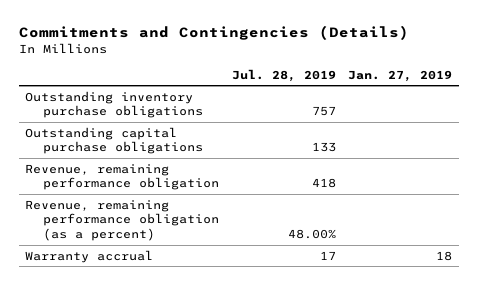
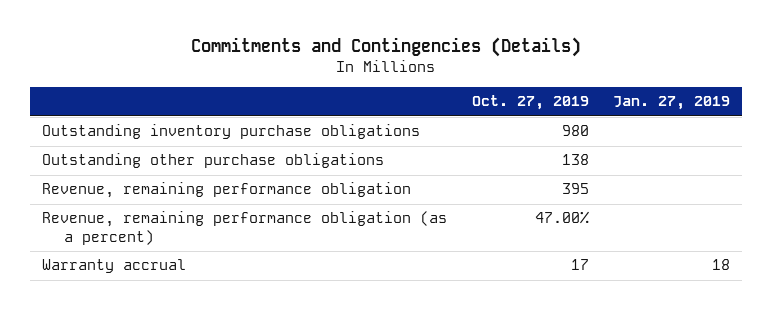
[231,68,336,82] Jul. 28, 2019 -> none
none -> [471,95,589,111] Oct. 27, 2019
[25,126,204,155] Outstanding capital purchase obligations -> [41,153,384,169] Outstanding other purchase obligations

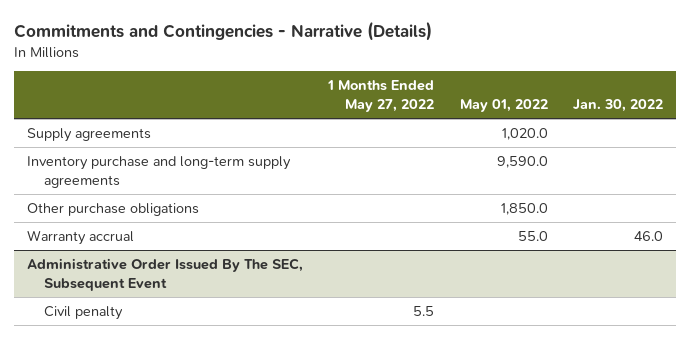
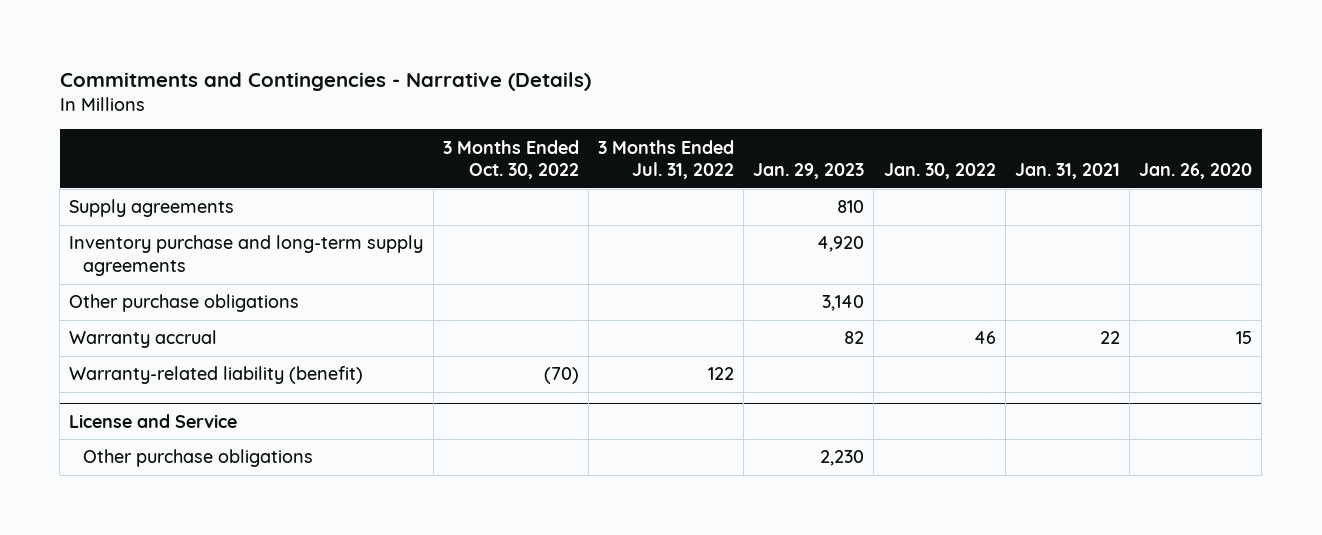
[327,80,435,112] 1 Months Ended May 27, 2022 -> none
[459,98,548,112] May 01, 2022 -> none
none -> [442,139,579,179] 3 Months Ended Oct. 30, 2022
none -> [597,139,734,179] 3 Months Ended Jul. 31, 2022
none -> [753,162,865,179] Jan. 29, 2023
none -> [1014,162,1120,179] Jan. 31, 2021
none -> [1139,162,1253,179] Jan. 26, 2020
[26,258,303,291] Administrative Order Issued By The SEC, Subsequent Event -> none
[43,306,123,321] Civil penalty -> none
[633,231,663,242] 46.0 -> [973,331,996,345] 46
none -> [69,366,364,385] Warranty-related liability (benefit)
none -> [69,413,238,428] License and Service
none -> [82,449,313,468] Other purchase obligations

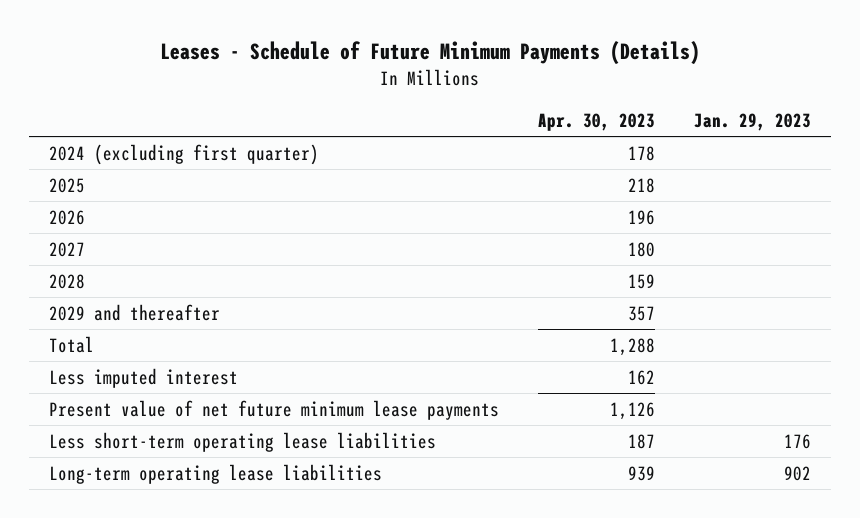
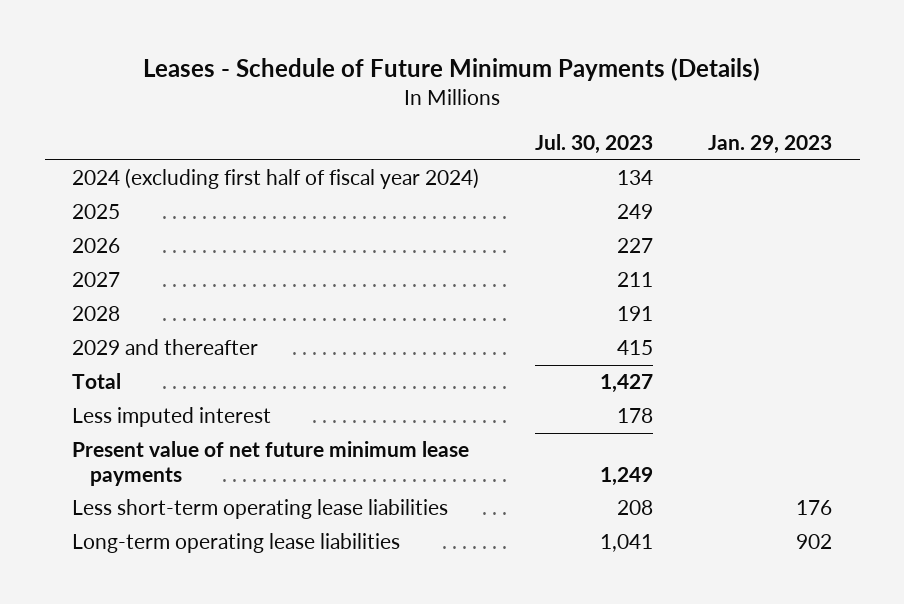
[538,112,656,131] Apr. 30, 2023 -> none
none -> [534,134,653,155] Jul. 30, 2023
[48,143,319,165] 2024 (excluding first quarter) -> [72,168,480,190] 2024 (excluding first half of fiscal year 2024)

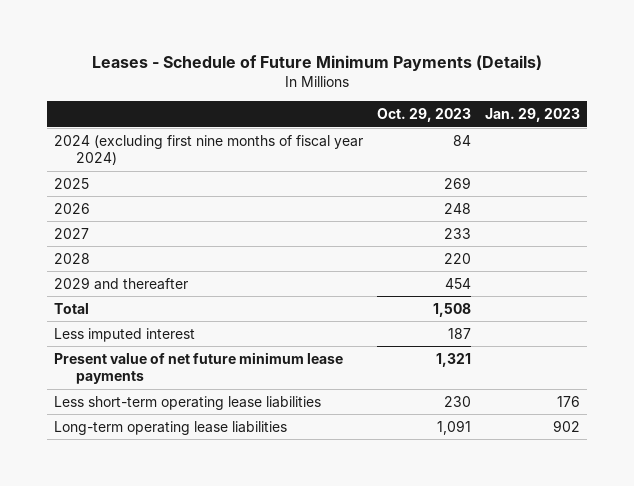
[534,134,653,155] Jul. 30, 2023 -> none
none -> [376,108,471,123] Oct. 29, 2023
[72,168,480,190] 2024 (excluding first half of fiscal year 2024) -> [53,134,363,166] 2024 (excluding first nine months of fiscal year 2024)

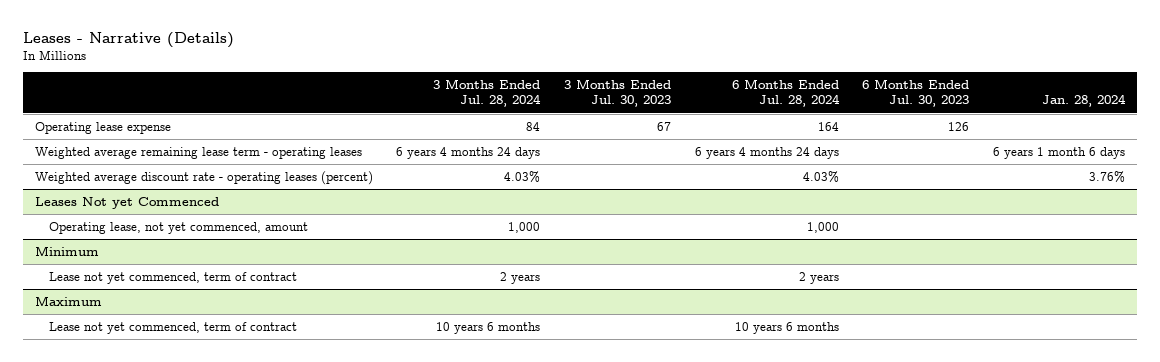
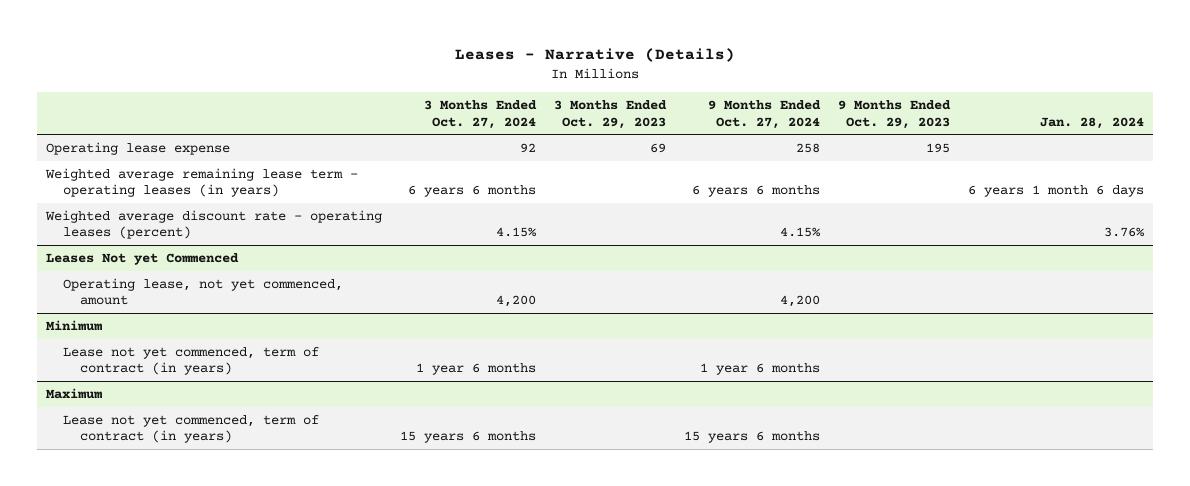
[433,79,542,108] 3 Months Ended Jul. 28, 2024 -> none
[564,79,672,108] 3 Months Ended Jul. 30, 2023 -> none
[731,79,840,108] 6 Months Ended Jul. 28, 2024 -> none
[862,79,970,108] 6 Months Ended Jul. 30, 2023 -> none
none -> [423,100,537,129] 3 Months Ended Oct. 27, 2024
none -> [553,100,667,129] 3 Months Ended Oct. 29, 2023
none -> [707,100,821,129] 9 Months Ended Oct. 27, 2024
none -> [837,100,951,129] 9 Months Ended Oct. 29, 2023
[34,146,362,159] Weighted average remaining lease term - operating leases -> [45,167,359,198] Weighted average remaining lease term - operating leases (in years)
[49,271,298,284] Lease not yet commenced, term of contract -> [63,346,320,376] Lease not yet commenced, term of contract (in years)
[49,321,298,334] Lease not yet commenced, term of contract -> [63,414,320,444] Lease not yet commenced, term of contract (in years)

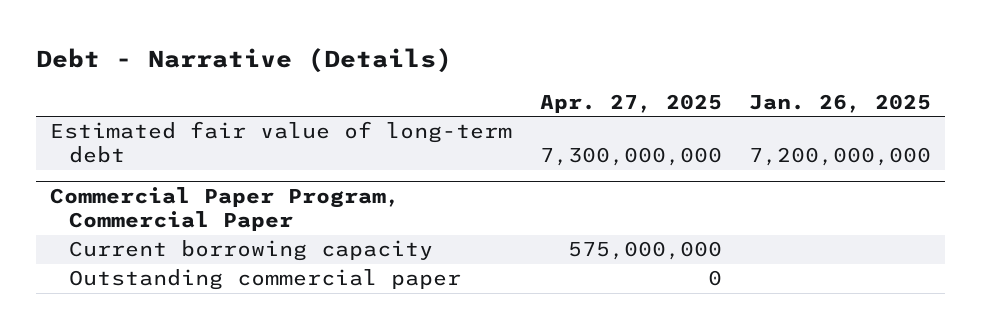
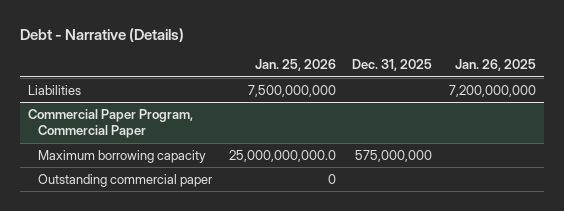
[539,93,722,113] Apr. 27, 2025 -> none
none -> [254,59,336,72] Jan. 25, 2026
none -> [352,59,433,72] Dec. 31, 2025
[50,121,513,164] Estimated fair value of long-term debt -> [27,84,81,95] Liabilities
[68,240,433,262] Current borrowing capacity -> [38,149,207,163] Maximum borrowing capacity

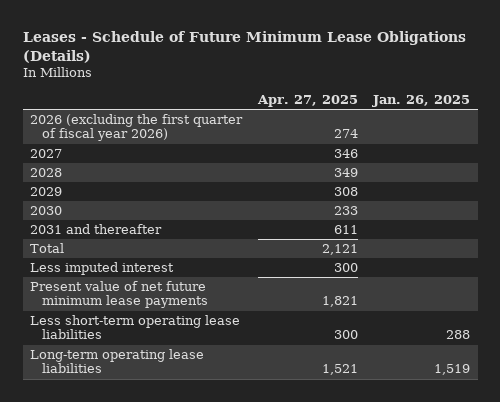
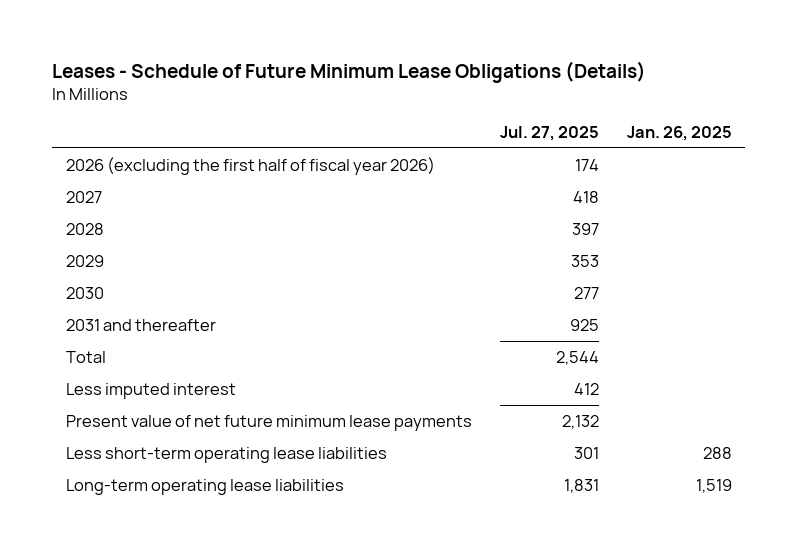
[256,94,358,107] Apr. 27, 2025 -> none
none -> [499,126,599,142] Jul. 27, 2025
[30,114,244,142] 2026 (excluding the first quarter of fiscal year 2026) -> [65,156,435,175] 2026 (excluding the first half of fiscal year 2026)

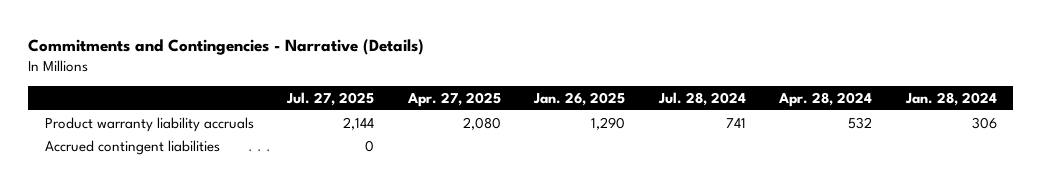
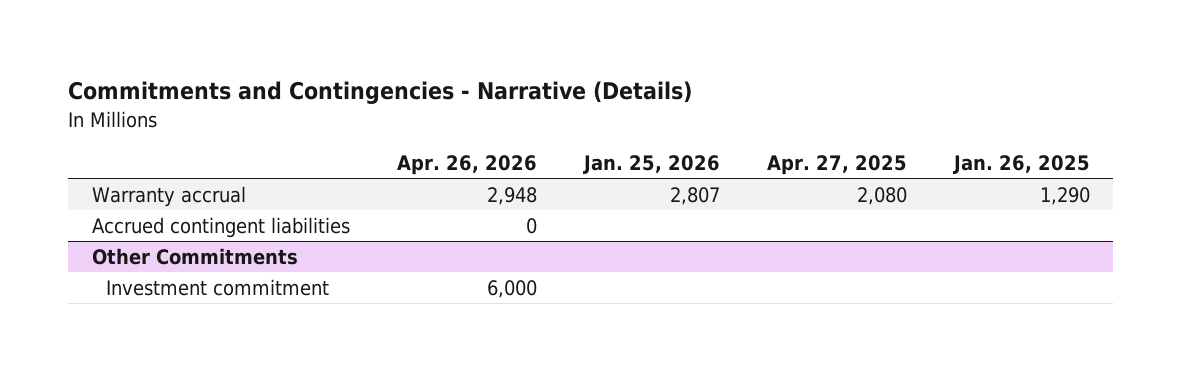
[286,91,375,106] Jul. 27, 2025 -> none
[657,91,746,106] Jul. 28, 2024 -> none
[778,91,873,107] Apr. 28, 2024 -> none
[904,91,997,106] Jan. 28, 2024 -> none
none -> [396,155,537,176] Apr. 26, 2026
none -> [582,155,720,175] Jan. 25, 2026
[44,116,254,132] Product warranty liability accruals -> [91,186,246,208] Warranty accrual
none -> [91,248,298,266] Other Commitments
none -> [106,279,330,297] Investment commitment

